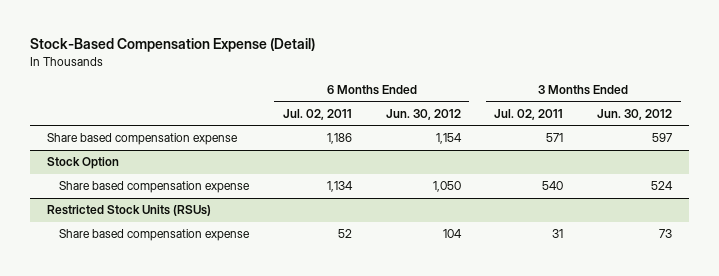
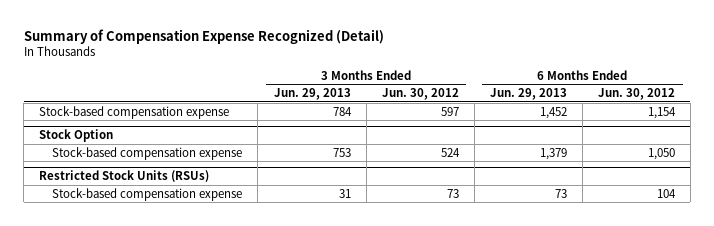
[30,38,316,53] Stock-Based Compensation Expense (Detail) -> [23,28,384,44] Summary of Compensation Expense Recognized (Detail)
[282,108,352,120] Jul. 02, 2011 -> none
[494,108,564,120] Jul. 02, 2011 -> none
none -> [273,88,351,101] Jun. 29, 2013
none -> [489,88,567,101] Jun. 29, 2013
[47,133,239,146] Share based compensation expense -> [39,105,230,119] Stock-based compensation expense
[58,181,250,194] Share based compensation expense -> [52,146,243,160] Stock-based compensation expense
[58,229,250,242] Share based compensation expense -> [52,187,243,201] Stock-based compensation expense

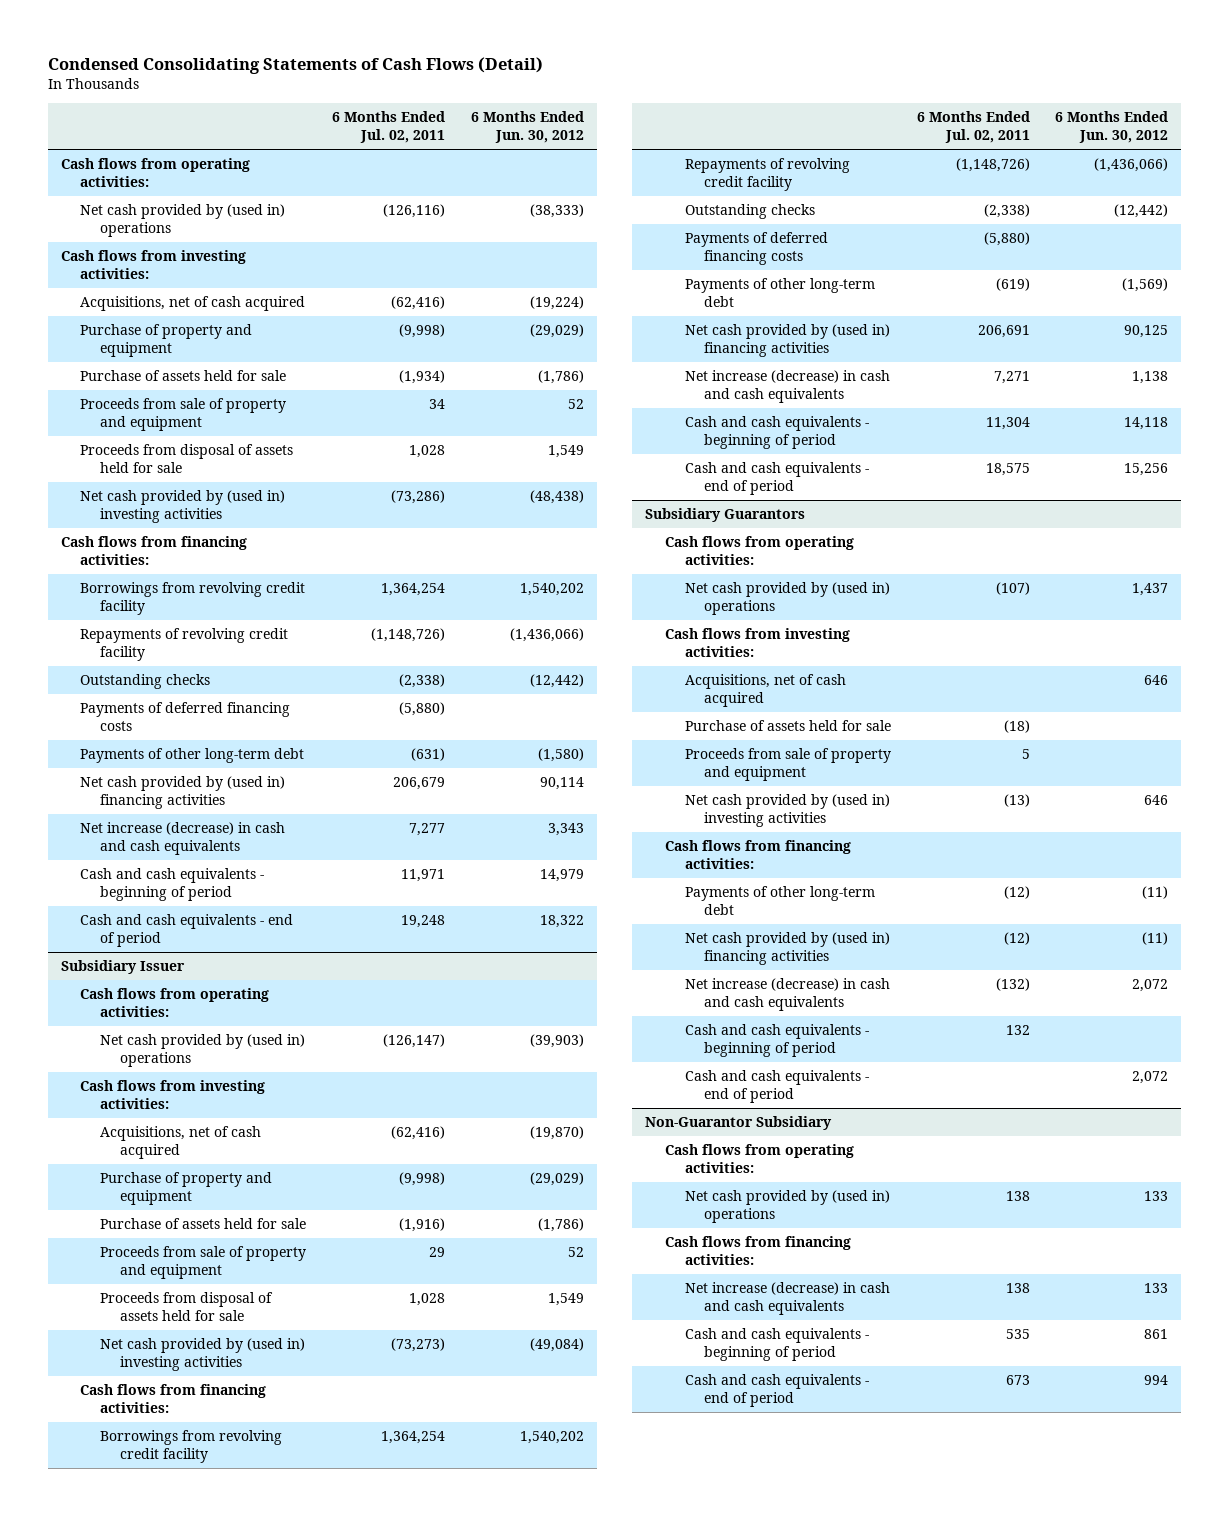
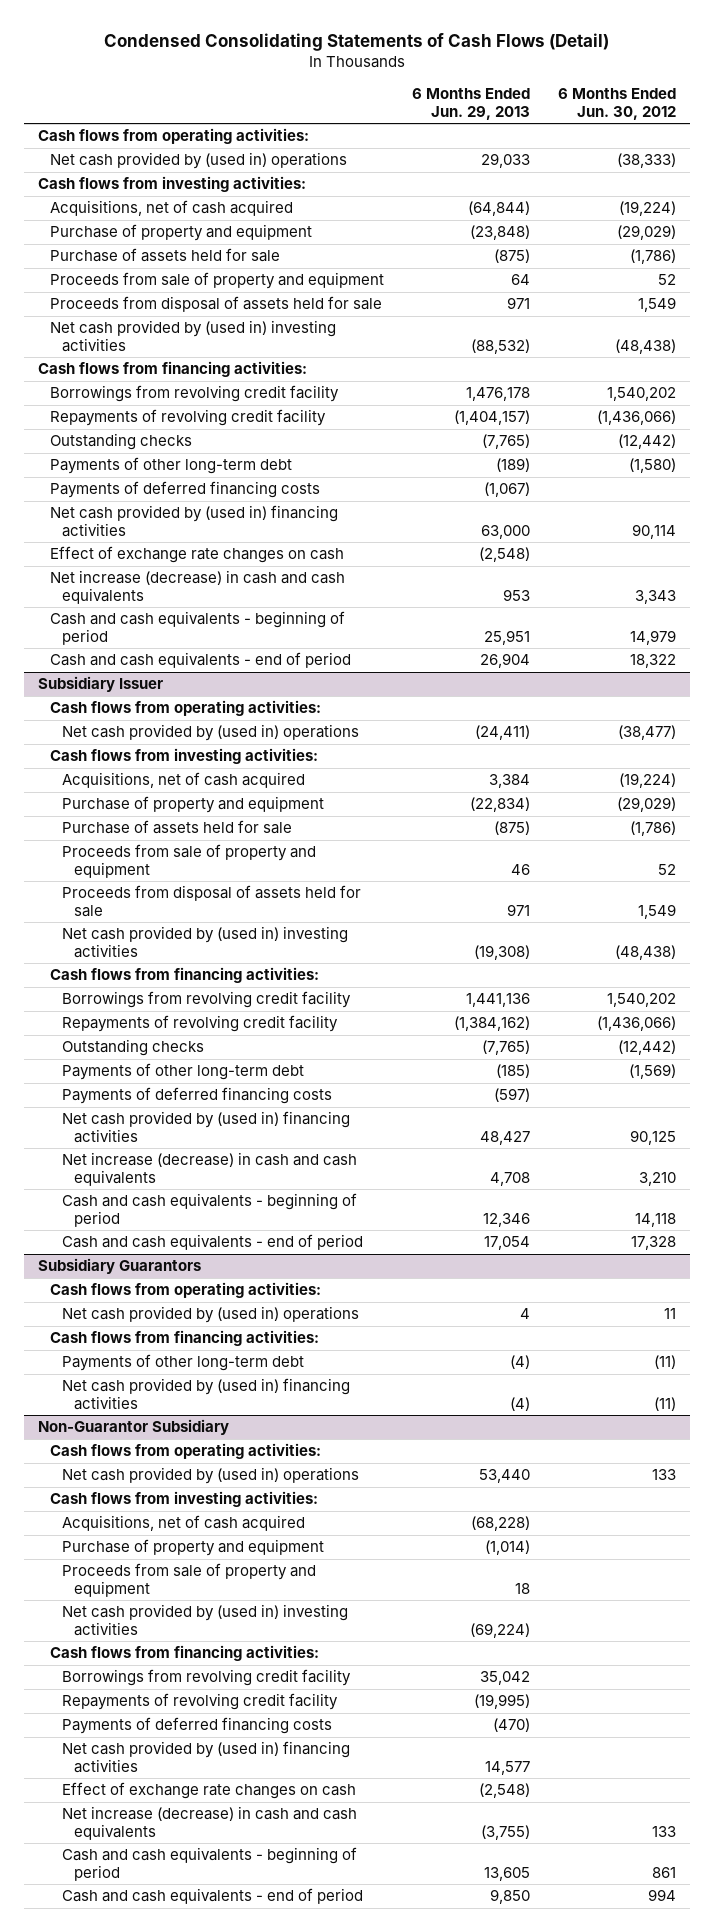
[332,111,446,144] 6 Months Ended Jul. 02, 2011 -> none
none -> [412,88,531,121] 6 Months Ended Jun. 29, 2013
[80,702,291,732] Payments of deferred financing costs -> [49,481,320,499] Payments of deferred financing costs
none -> [49,546,344,564] Effect of exchange rate changes on cash
[529,1034,584,1049] (39,903) -> [618,725,677,741] (38,477)
[529,1126,584,1141] (19,870) -> [619,773,677,789] (19,224)
[529,1338,584,1353] (49,084) -> [615,944,677,960] (48,438)
[684,232,828,266] Payments of deferred financing costs -> [61,1087,332,1105] Payments of deferred financing costs
[1132,371,1169,385] 1,138 -> [639,1171,677,1186] 3,210
[1124,463,1169,477] 15,256 -> [631,1236,677,1251] 17,328
[664,628,850,658] Cash flows from investing activities: -> none
[684,674,846,708] Acquisitions, net of cash acquired -> none
[684,720,891,732] Purchase of assets held for sale -> none
[684,748,891,782] Proceeds from sale of property and equipment -> none
[684,794,890,828] Net cash provided by (used in) investing activities -> none
[1132,583,1169,597] 1,437 -> [664,1308,677,1320] 11
[684,978,890,1012] Net increase (decrease) in cash and cash equivalents -> none
[684,1024,869,1058] Cash and cash equivalents - beginning of period -> none
[684,1070,869,1104] Cash and cash equivalents - end of period -> none
none -> [49,1491,318,1508] Cash flows from investing activities:
none -> [61,1515,305,1532] Acquisitions, net of cash acquired
none -> [61,1539,324,1557] Purchase of property and equipment
none -> [61,1563,316,1597] Proceeds from sale of property and equipment
none -> [61,1604,348,1636] Net cash provided by (used in) investing activities
none -> [61,1669,351,1687] Borrowings from revolving credit facility
none -> [61,1693,338,1711] Repayments of revolving credit facility
none -> [61,1717,332,1735] Payments of deferred financing costs
none -> [61,1741,350,1773] Net cash provided by (used in) financing activities
none -> [61,1782,356,1800] Effect of exchange rate changes on cash

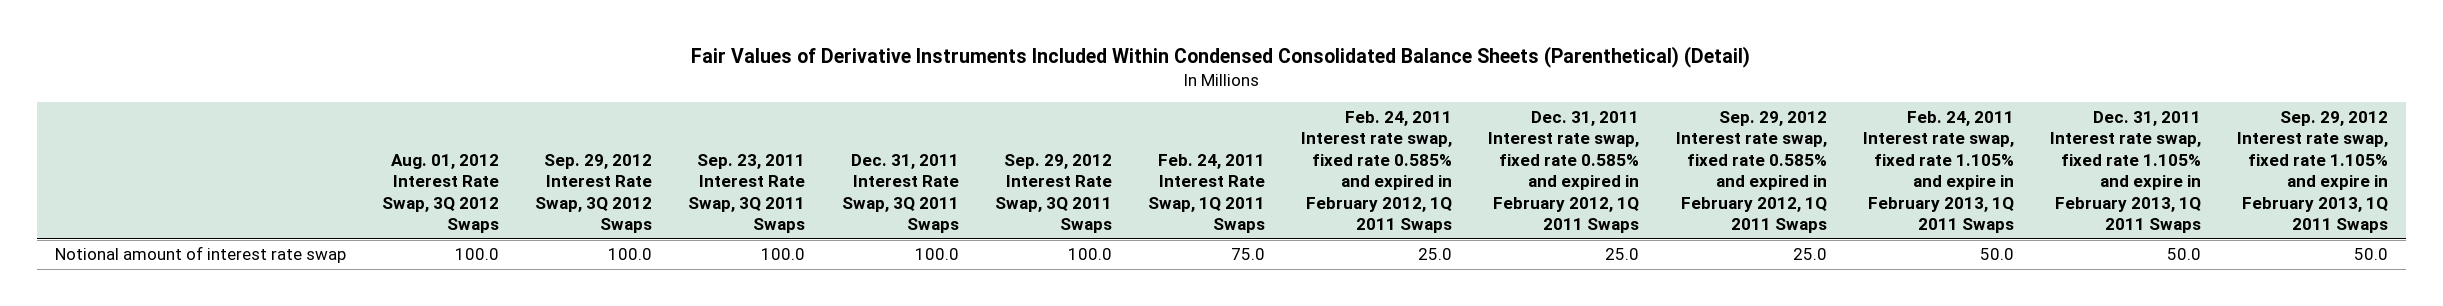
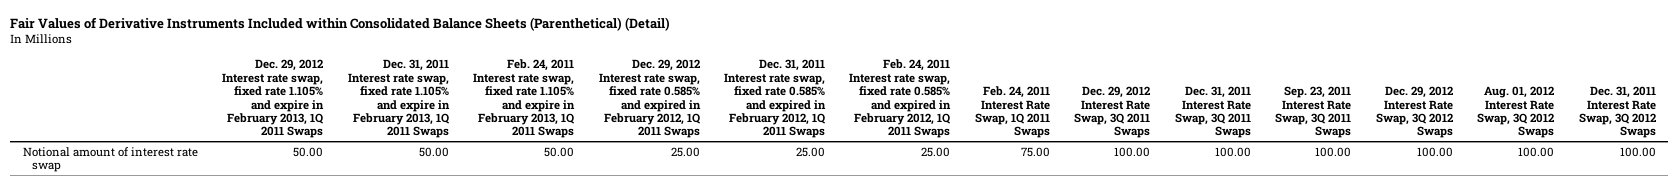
[691,45,1751,68] Fair Values of Derivative Instruments Included Within Condensed Consolidated Balance Sheets (Parenthetical) (Detail) -> [10,16,671,31] Fair Values of Derivative Instruments Included within Consolidated Balance Sheets (Parenthetical) (Detail)
[535,153,653,234] Sep. 29, 2012 Interest Rate Swap, 3Q 2012 Swaps -> none
[994,153,1112,234] Sep. 29, 2012 Interest Rate Swap, 3Q 2011 Swaps -> none
[1675,110,1827,234] Sep. 29, 2012 Interest rate swap, fixed rate 0.585% and expired in February 2012, 1Q 2011 Swaps -> none
[2237,110,2389,234] Sep. 29, 2012 Interest rate swap, fixed rate 1.105% and expire in February 2013, 1Q 2011 Swaps -> none
none -> [222,59,325,139] Dec. 29, 2012 Interest rate swap, fixed rate 1.105% and expire in February 2013, 1Q 2011 Swaps
none -> [598,59,701,139] Dec. 29, 2012 Interest rate swap, fixed rate 0.585% and expired in February 2012, 1Q 2011 Swaps
none -> [1074,86,1151,139] Dec. 29, 2012 Interest Rate Swap, 3Q 2011 Swaps
none -> [1375,86,1453,139] Dec. 29, 2012 Interest Rate Swap, 3Q 2012 Swaps
none -> [1578,86,1656,139] Dec. 31, 2011 Interest Rate Swap, 3Q 2012 Swaps
[454,248,499,261] 100.0 -> [1518,146,1555,157] 100.00
[761,248,806,261] 100.0 -> [1315,146,1352,157] 100.00
[914,248,959,261] 100.0 -> [1214,146,1251,157] 100.00
[1230,248,1265,261] 75.0 -> [1020,146,1050,157] 75.00
[1418,248,1453,261] 25.0 -> [921,146,951,157] 25.00
[1605,248,1640,261] 25.0 -> [795,146,825,157] 25.00
[1979,248,2014,261] 50.0 -> [544,146,575,157] 50.00
[2166,248,2201,261] 50.0 -> [418,146,449,157] 50.00

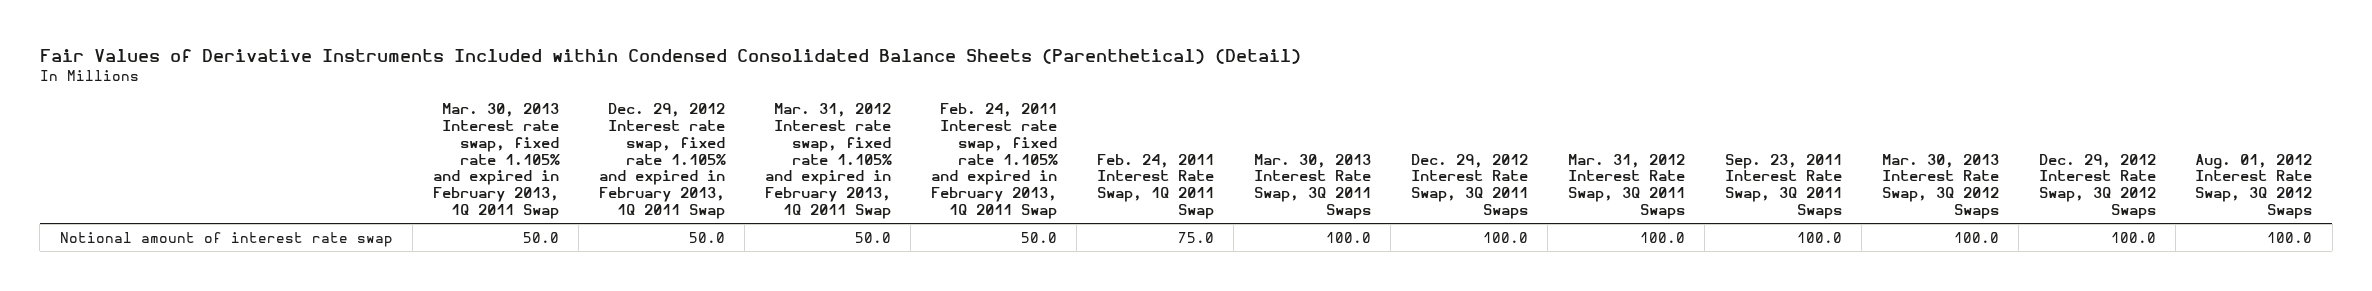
[10,16,671,31] Fair Values of Derivative Instruments Included within Consolidated Balance Sheets (Parenthetical) (Detail) -> [39,49,1301,65] Fair Values of Derivative Instruments Included within Condensed Consolidated Balance Sheets (Parenthetical) (Detail)
[222,59,325,139] Dec. 29, 2012 Interest rate swap, fixed rate 1.105% and expire in February 2013, 1Q 2011 Swaps -> none
[347,59,450,139] Dec. 31, 2011 Interest rate swap, fixed rate 1.105% and expire in February 2013, 1Q 2011 Swaps -> none
[473,59,576,139] Feb. 24, 2011 Interest rate swap, fixed rate 1.105% and expire in February 2013, 1Q 2011 Swaps -> none
[598,59,701,139] Dec. 29, 2012 Interest rate swap, fixed rate 0.585% and expired in February 2012, 1Q 2011 Swaps -> none
[723,59,826,139] Dec. 31, 2011 Interest rate swap, fixed rate 0.585% and expired in February 2012, 1Q 2011 Swaps -> none
[849,59,952,139] Feb. 24, 2011 Interest rate swap, fixed rate 0.585% and expired in February 2012, 1Q 2011 Swaps -> none
[974,86,1050,139] Feb. 24, 2011 Interest Rate Swap, 1Q 2011 Swaps -> none
[1174,86,1251,139] Dec. 31, 2011 Interest Rate Swap, 3Q 2011 Swaps -> none
[1578,86,1656,139] Dec. 31, 2011 Interest Rate Swap, 3Q 2012 Swaps -> none
none -> [432,103,560,219] Mar. 30, 2013 Interest rate swap, fixed rate 1.105% and expired in February 2013, 1Q 2011 Swap
none -> [598,103,726,219] Dec. 29, 2012 Interest rate swap, fixed rate 1.105% and expired in February 2013, 1Q 2011 Swap
none -> [764,103,892,219] Mar. 31, 2012 Interest rate swap, fixed rate 1.105% and expired in February 2013, 1Q 2011 Swap
none -> [930,103,1058,219] Feb. 24, 2011 Interest rate swap, fixed rate 1.105% and expired in February 2013, 1Q 2011 Swap
none -> [1096,153,1214,219] Feb. 24, 2011 Interest Rate Swap, 1Q 2011 Swap
none -> [1253,153,1371,219] Mar. 30, 2013 Interest Rate Swap, 3Q 2011 Swaps
none -> [1567,153,1685,219] Mar. 31, 2012 Interest Rate Swap, 3Q 2011 Swaps
none -> [1881,153,1999,219] Mar. 30, 2013 Interest Rate Swap, 3Q 2012 Swaps
[1114,146,1151,157] 100.00 -> [1482,231,1528,243] 100.0
[1315,146,1352,157] 100.00 -> [1796,231,1842,243] 100.0
[1416,146,1453,157] 100.00 -> [2110,231,2156,243] 100.0
[1518,146,1555,157] 100.00 -> [2267,231,2313,243] 100.0

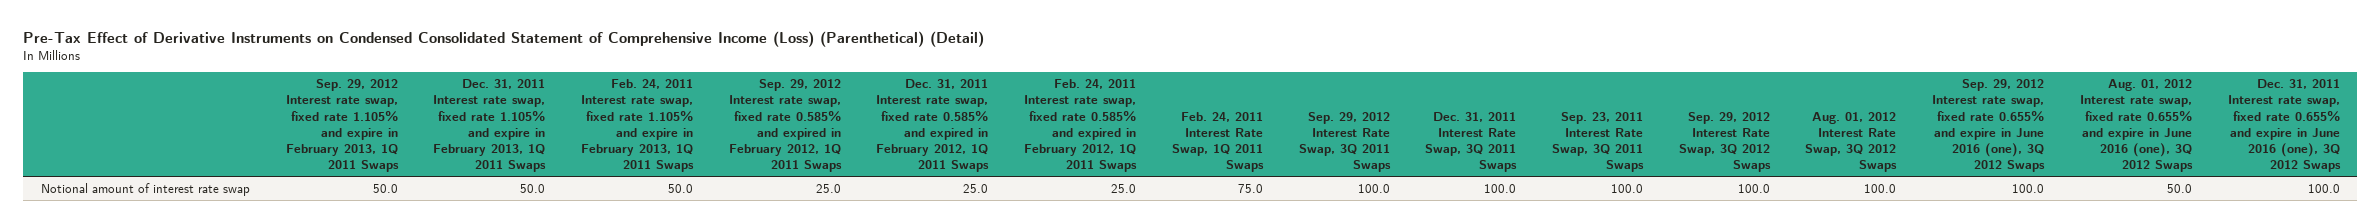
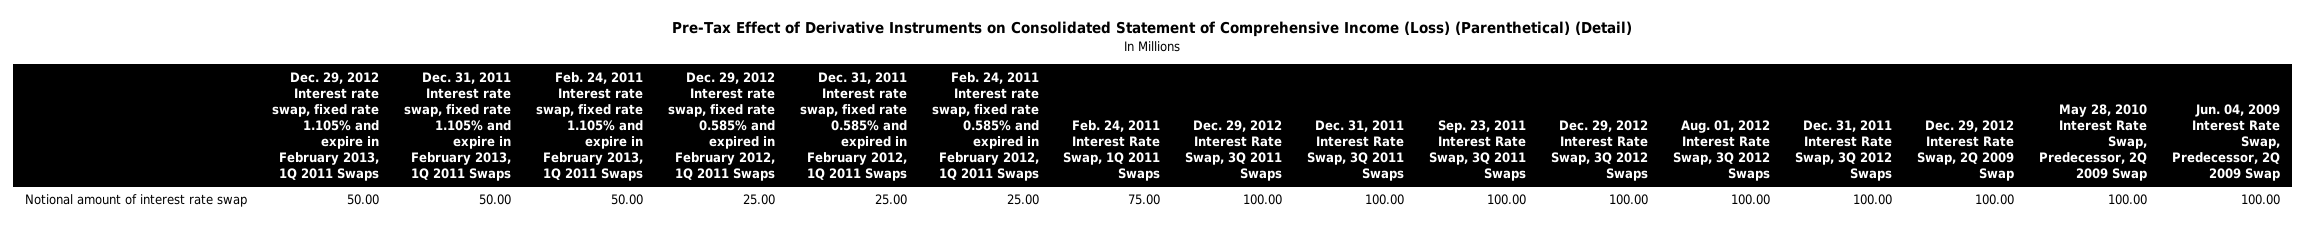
[23,30,985,47] Pre-Tax Effect of Derivative Instruments on Condensed Consolidated Statement of Comprehensive Income (Loss) (Parenthetical) (Detail) -> [672,21,1633,38] Pre-Tax Effect of Derivative Instruments on Consolidated Statement of Comprehensive Income (Loss) (Parenthetical) (Detail)
[285,78,399,173] Sep. 29, 2012 Interest rate swap, fixed rate 1.105% and expire in February 2013, 1Q 2011 Swaps -> none
[728,78,842,173] Sep. 29, 2012 Interest rate swap, fixed rate 0.585% and expired in February 2012, 1Q 2011 Swaps -> none
[1298,111,1391,173] Sep. 29, 2012 Interest Rate Swap, 3Q 2011 Swaps -> none
[1678,111,1771,173] Sep. 29, 2012 Interest Rate Swap, 3Q 2012 Swaps -> none
[1932,78,2046,173] Sep. 29, 2012 Interest rate swap, fixed rate 0.655% and expire in June 2016 (one), 3Q 2012 Swaps -> none
[2079,78,2193,173] Aug. 01, 2012 Interest rate swap, fixed rate 0.655% and expire in June 2016 (one), 3Q 2012 Swaps -> none
[2227,78,2341,173] Dec. 31, 2011 Interest rate swap, fixed rate 0.655% and expire in June 2016 (one), 3Q 2012 Swaps -> none
none -> [271,71,379,182] Dec. 29, 2012 Interest rate swap, fixed rate 1.105% and expire in February 2013, 1Q 2011 Swaps
none -> [667,71,775,182] Dec. 29, 2012 Interest rate swap, fixed rate 0.585% and expired in February 2012, 1Q 2011 Swaps
none -> [1185,119,1283,182] Dec. 29, 2012 Interest Rate Swap, 3Q 2011 Swaps
none -> [1551,119,1649,182] Dec. 29, 2012 Interest Rate Swap, 3Q 2012 Swaps
none -> [1794,119,1892,182] Dec. 31, 2011 Interest Rate Swap, 3Q 2012 Swaps
none -> [1916,119,2014,182] Dec. 29, 2012 Interest Rate Swap, 2Q 2009 Swap
none -> [2038,103,2147,182] May 28, 2010 Interest Rate Swap, Predecessor, 2Q 2009 Swap
none -> [2171,103,2280,182] Jun. 04, 2009 Interest Rate Swap, Predecessor, 2Q 2009 Swap
[520,183,546,193] 50.0 -> [478,194,511,206] 50.00
[667,183,693,193] 50.0 -> [610,194,643,206] 50.00
[963,183,989,193] 25.0 -> [874,194,907,206] 25.00
[1111,183,1137,193] 25.0 -> [1006,194,1039,206] 25.00
[1237,183,1263,193] 75.0 -> [1128,194,1161,206] 75.00
[1484,183,1517,193] 100.0 -> [1365,194,1405,206] 100.00
[1610,183,1643,193] 100.0 -> [1487,194,1527,206] 100.00
[1864,183,1897,193] 100.0 -> [1731,194,1771,206] 100.00

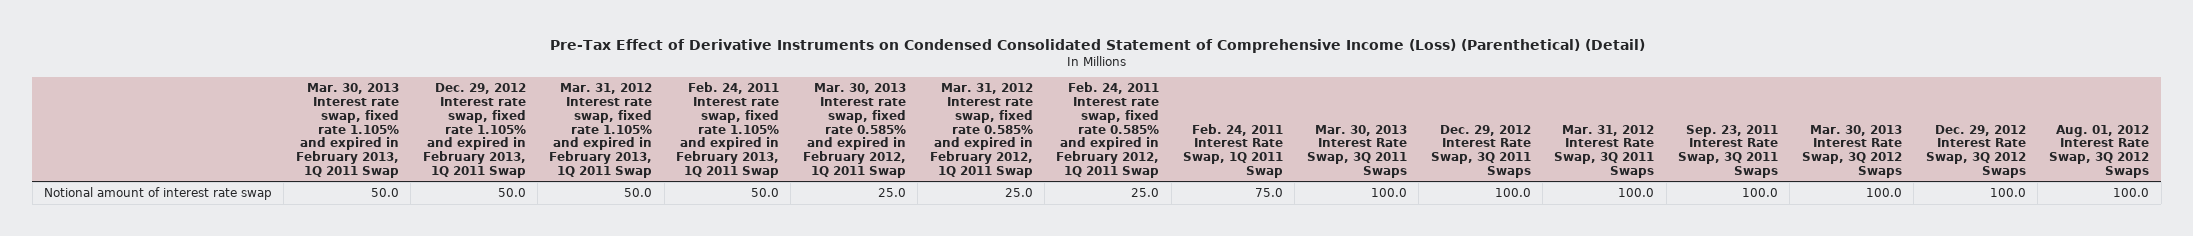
[672,21,1633,38] Pre-Tax Effect of Derivative Instruments on Consolidated Statement of Comprehensive Income (Loss) (Parenthetical) (Detail) -> [549,39,1645,54] Pre-Tax Effect of Derivative Instruments on Condensed Consolidated Statement of Comprehensive Income (Loss) (Parenthetical) (Detail)
[271,71,379,182] Dec. 29, 2012 Interest rate swap, fixed rate 1.105% and expire in February 2013, 1Q 2011 Swaps -> none
[403,71,511,182] Dec. 31, 2011 Interest rate swap, fixed rate 1.105% and expire in February 2013, 1Q 2011 Swaps -> none
[535,71,643,182] Feb. 24, 2011 Interest rate swap, fixed rate 1.105% and expire in February 2013, 1Q 2011 Swaps -> none
[667,71,775,182] Dec. 29, 2012 Interest rate swap, fixed rate 0.585% and expired in February 2012, 1Q 2011 Swaps -> none
[799,71,907,182] Dec. 31, 2011 Interest rate swap, fixed rate 0.585% and expired in February 2012, 1Q 2011 Swaps -> none
[931,71,1039,182] Feb. 24, 2011 Interest rate swap, fixed rate 0.585% and expired in February 2012, 1Q 2011 Swaps -> none
[1063,119,1161,182] Feb. 24, 2011 Interest Rate Swap, 1Q 2011 Swaps -> none
[1307,119,1405,182] Dec. 31, 2011 Interest Rate Swap, 3Q 2011 Swaps -> none
[1794,119,1892,182] Dec. 31, 2011 Interest Rate Swap, 3Q 2012 Swaps -> none
[1916,119,2014,182] Dec. 29, 2012 Interest Rate Swap, 2Q 2009 Swap -> none
[2038,103,2147,182] May 28, 2010 Interest Rate Swap, Predecessor, 2Q 2009 Swap -> none
[2171,103,2280,182] Jun. 04, 2009 Interest Rate Swap, Predecessor, 2Q 2009 Swap -> none
none -> [295,83,399,178] Mar. 30, 2013 Interest rate swap, fixed rate 1.105% and expired in February 2013, 1Q 2011 Swap
none -> [422,83,526,178] Dec. 29, 2012 Interest rate swap, fixed rate 1.105% and expired in February 2013, 1Q 2011 Swap
none -> [549,83,653,178] Mar. 31, 2012 Interest rate swap, fixed rate 1.105% and expired in February 2013, 1Q 2011 Swap
none -> [676,82,780,178] Feb. 24, 2011 Interest rate swap, fixed rate 1.105% and expired in February 2013, 1Q 2011 Swap
none -> [802,83,906,178] Mar. 30, 2013 Interest rate swap, fixed rate 0.585% and expired in February 2012, 1Q 2011 Swap
none -> [929,83,1033,178] Mar. 31, 2012 Interest rate swap, fixed rate 0.585% and expired in February 2012, 1Q 2011 Swap
none -> [1056,82,1160,178] Feb. 24, 2011 Interest rate swap, fixed rate 0.585% and expired in February 2012, 1Q 2011 Swap
none -> [1183,123,1284,178] Feb. 24, 2011 Interest Rate Swap, 1Q 2011 Swap
none -> [1306,124,1407,178] Mar. 30, 2013 Interest Rate Swap, 3Q 2011 Swaps
none -> [1554,124,1655,178] Mar. 31, 2012 Interest Rate Swap, 3Q 2011 Swaps
none -> [1801,124,1902,178] Mar. 30, 2013 Interest Rate Swap, 3Q 2012 Swaps
[1243,194,1283,206] 100.00 -> [1494,188,1531,198] 100.0
[1487,194,1527,206] 100.00 -> [1742,188,1779,198] 100.0
[1609,194,1649,206] 100.00 -> [1989,188,2026,198] 100.0
[1731,194,1771,206] 100.00 -> [2113,188,2150,198] 100.0

